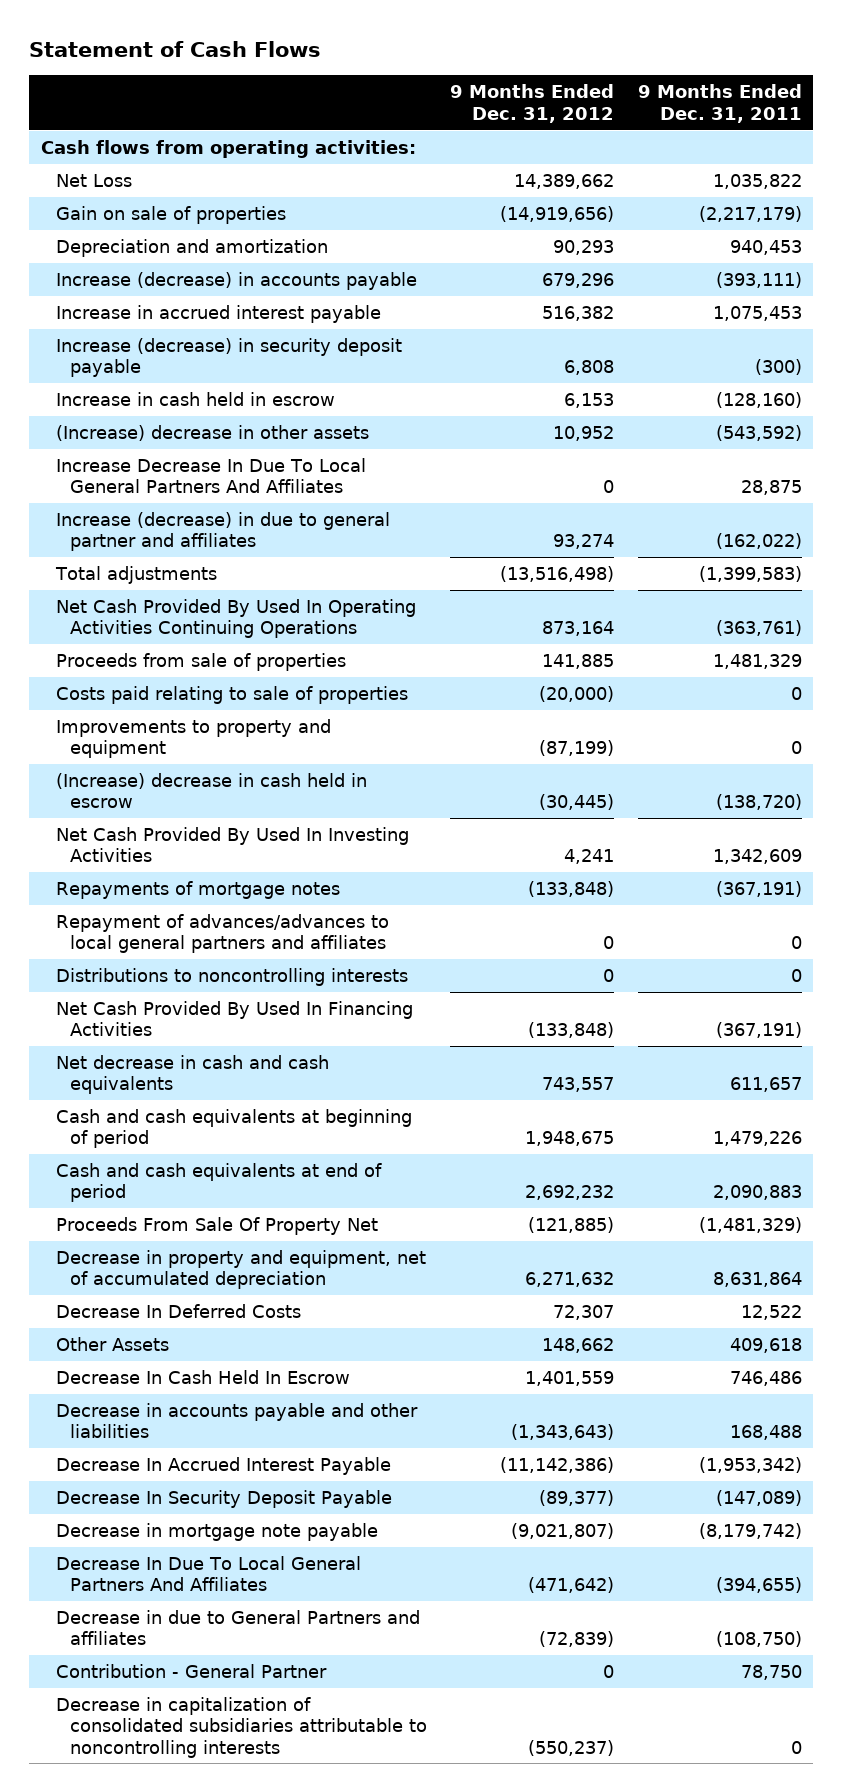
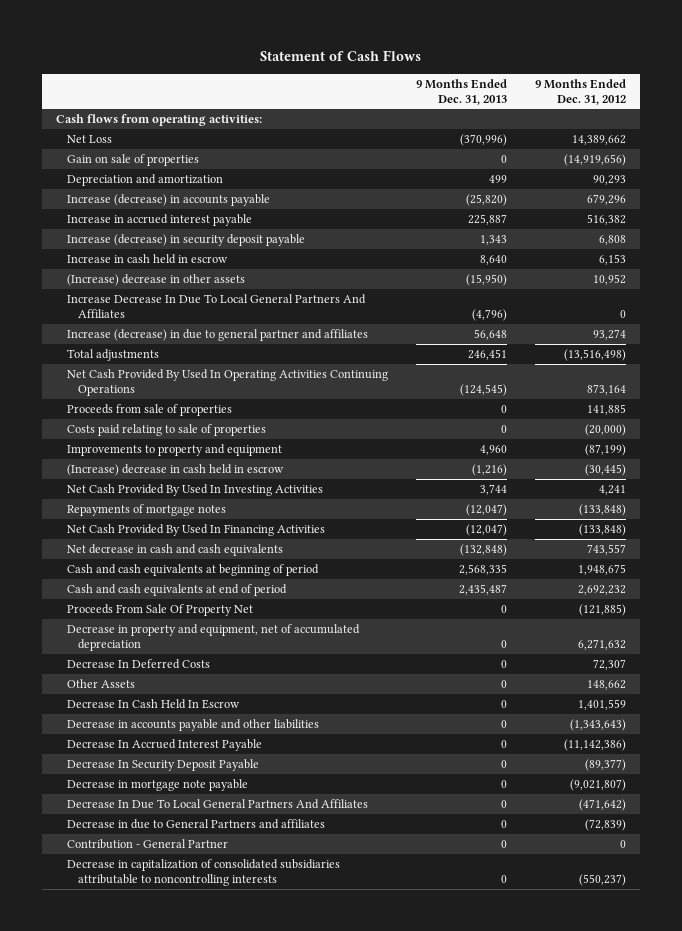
[637,84,802,123] 9 Months Ended Dec. 31, 2011 -> none
none -> [415,78,507,105] 9 Months Ended Dec. 31, 2013
[55,913,389,954] Repayment of advances/advances to local general partners and affiliates -> none
[55,967,408,986] Distributions to noncontrolling interests -> none

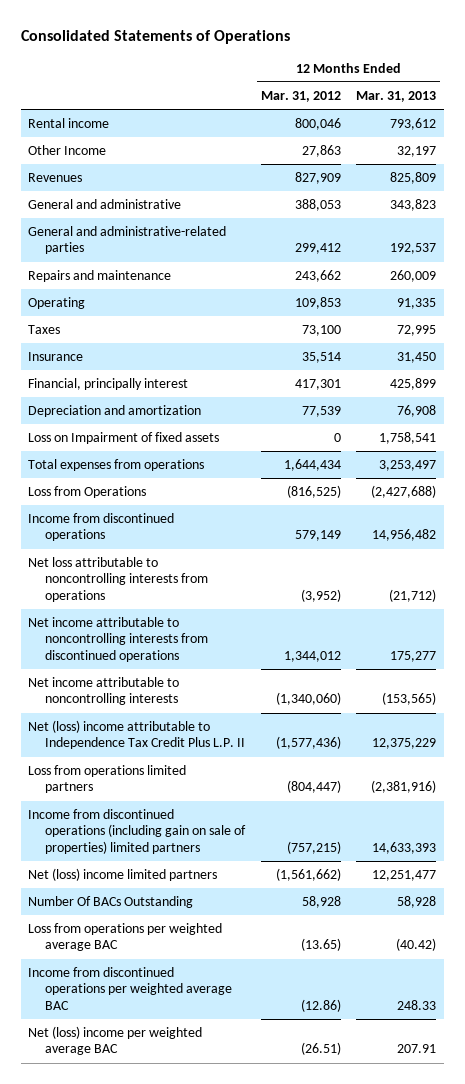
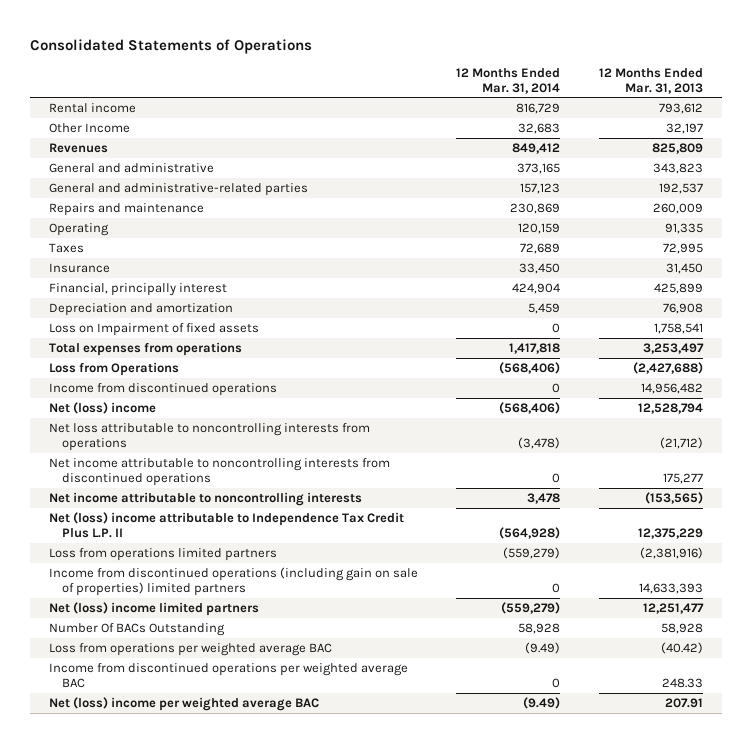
[260,90,341,102] Mar. 31, 2012 -> none
none -> [456,67,561,94] 12 Months Ended Mar. 31, 2014
none -> [48,401,156,414] Net (loss) income

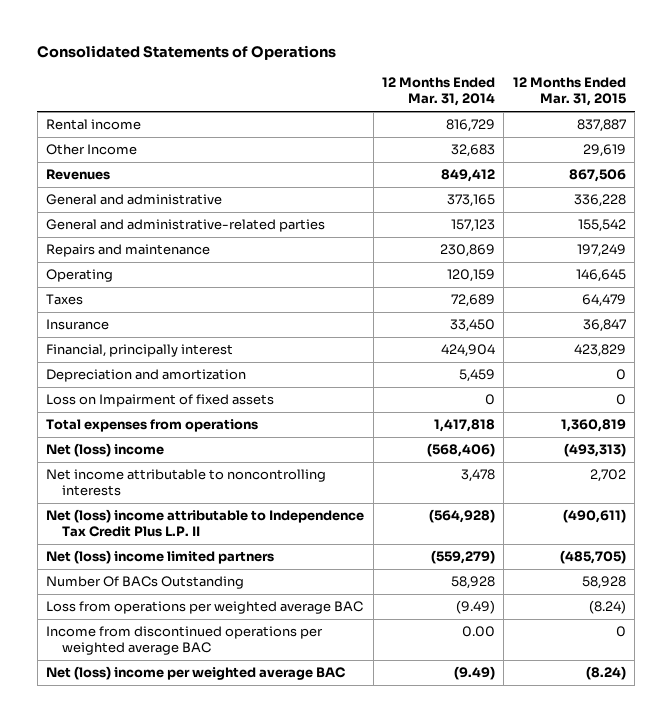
[598,67,703,94] 12 Months Ended Mar. 31, 2013 -> none
none -> [512,77,626,107] 12 Months Ended Mar. 31, 2015
[48,361,179,376] Loss from Operations -> none
[48,382,277,396] Income from discontinued operations -> none
[48,422,370,451] Net loss attributable to noncontrolling interests from operations -> none
[48,457,390,486] Net income attributable to noncontrolling interests from discontinued operations -> none
[48,547,277,561] Loss from operations limited partners -> none
[48,566,418,596] Income from discontinued operations (including gain on sale of properties) limited partners -> none
[552,677,561,688] 0 -> [461,626,495,638] 0.00

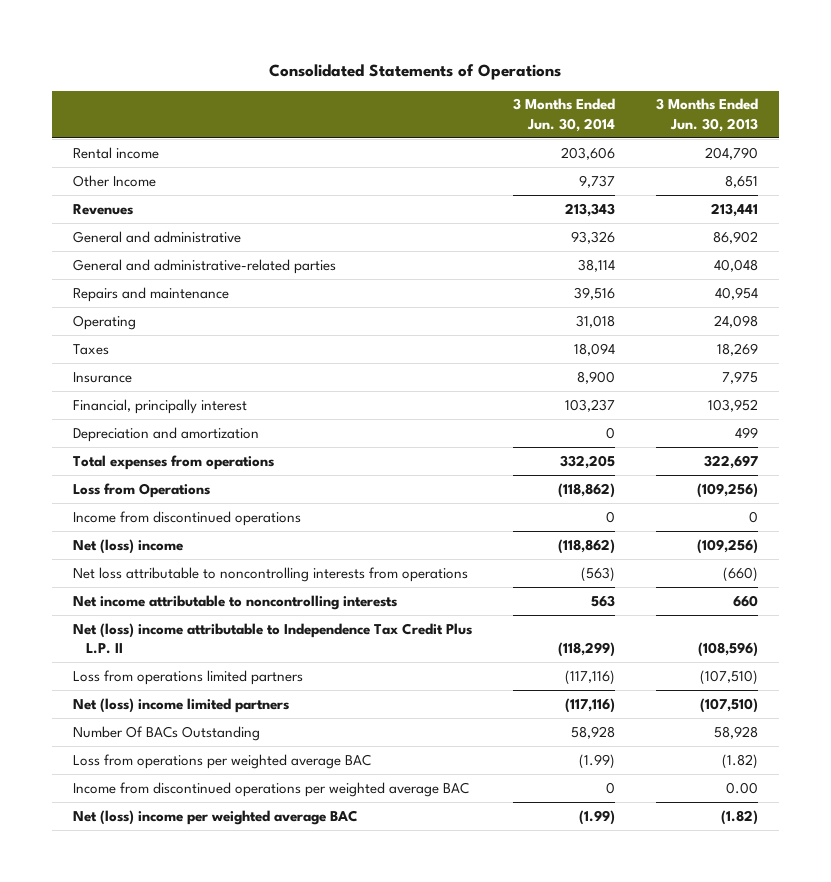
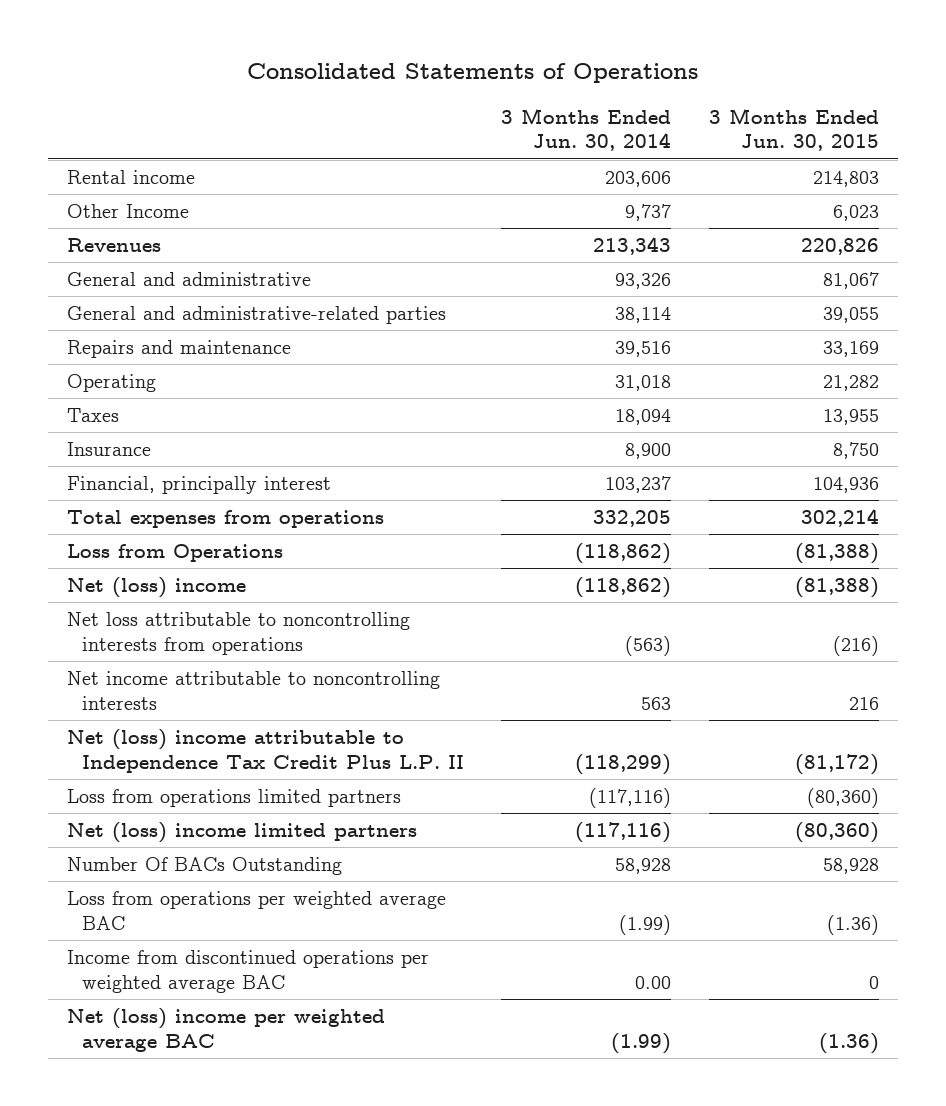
[656,98,759,132] 3 Months Ended Jun. 30, 2013 -> none
none -> [709,107,880,152] 3 Months Ended Jun. 30, 2015
[72,426,259,442] Depreciation and amortization -> none
[72,510,301,526] Income from discontinued operations -> none
[605,781,615,794] 0 -> [635,975,672,989] 0.00

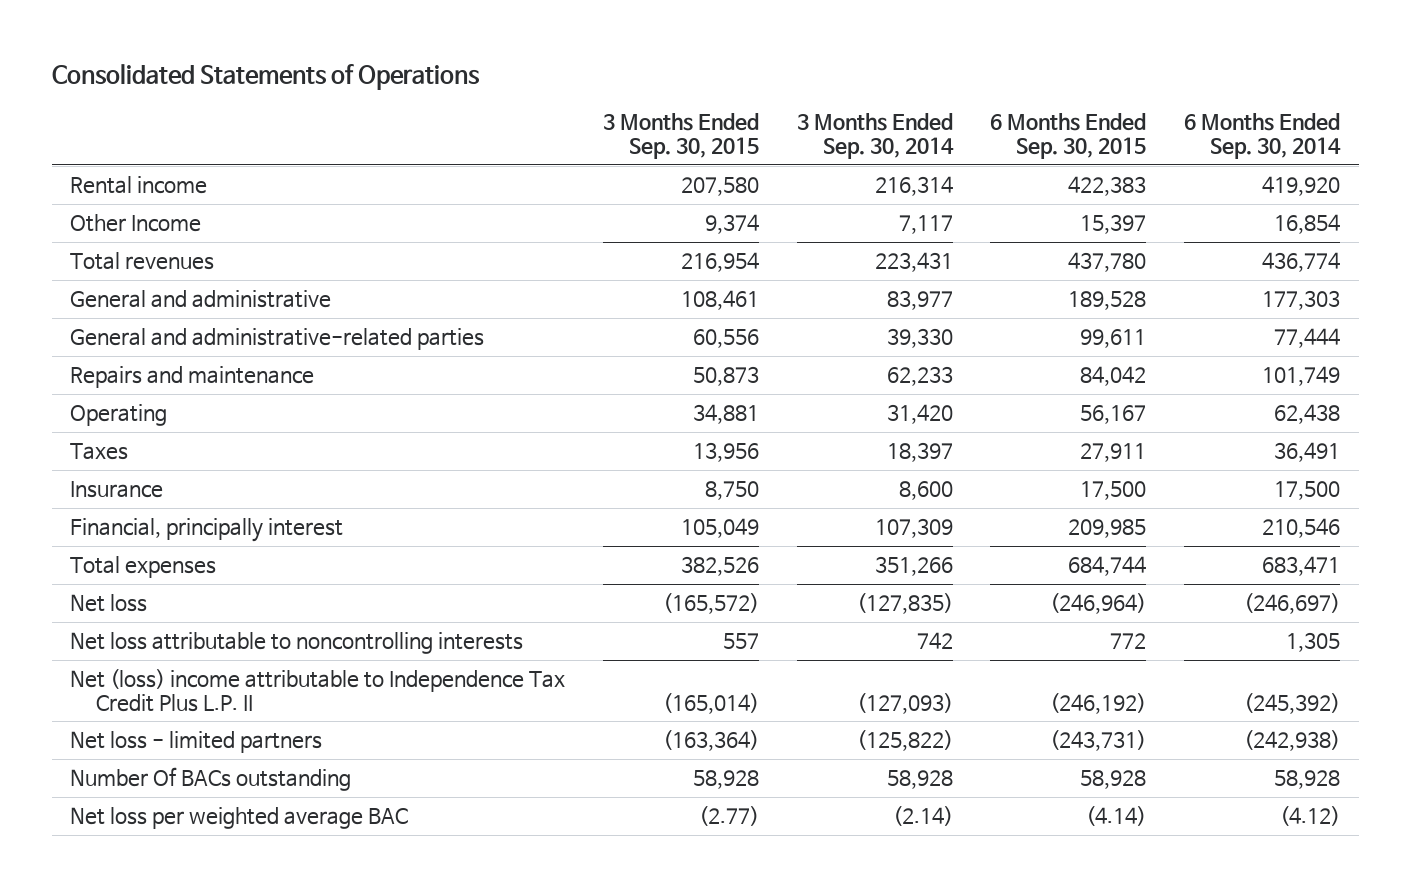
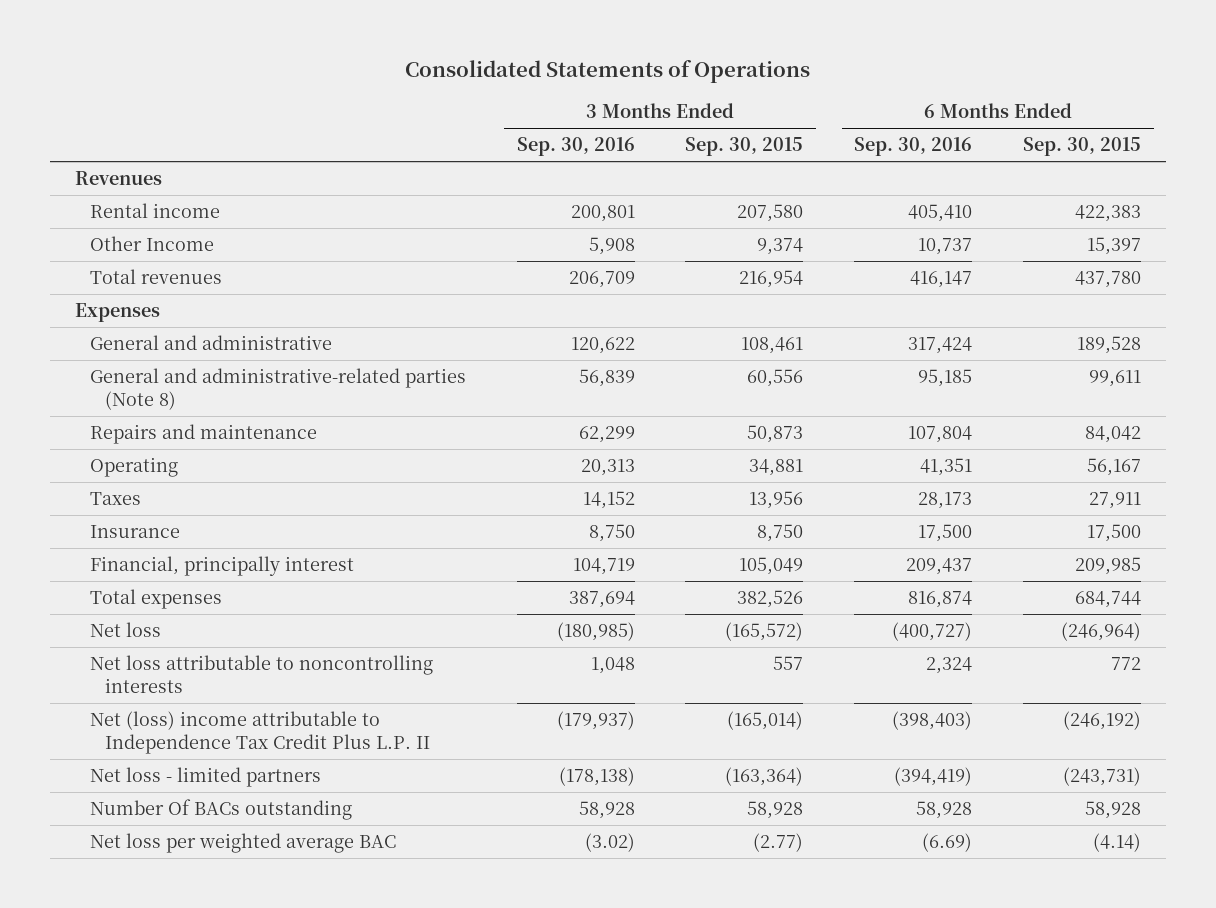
[796,113,954,160] 3 Months Ended Sep. 30, 2014 -> none
[1184,113,1342,160] 6 Months Ended Sep. 30, 2014 -> none
none -> [516,137,635,157] Sep. 30, 2016
none -> [854,137,973,157] Sep. 30, 2016
none -> [75,170,163,185] Revenues
none -> [75,302,161,322] Expenses
[70,328,485,351] General and administrative-related parties -> [90,367,467,410] General and administrative-related parties (Note 8)

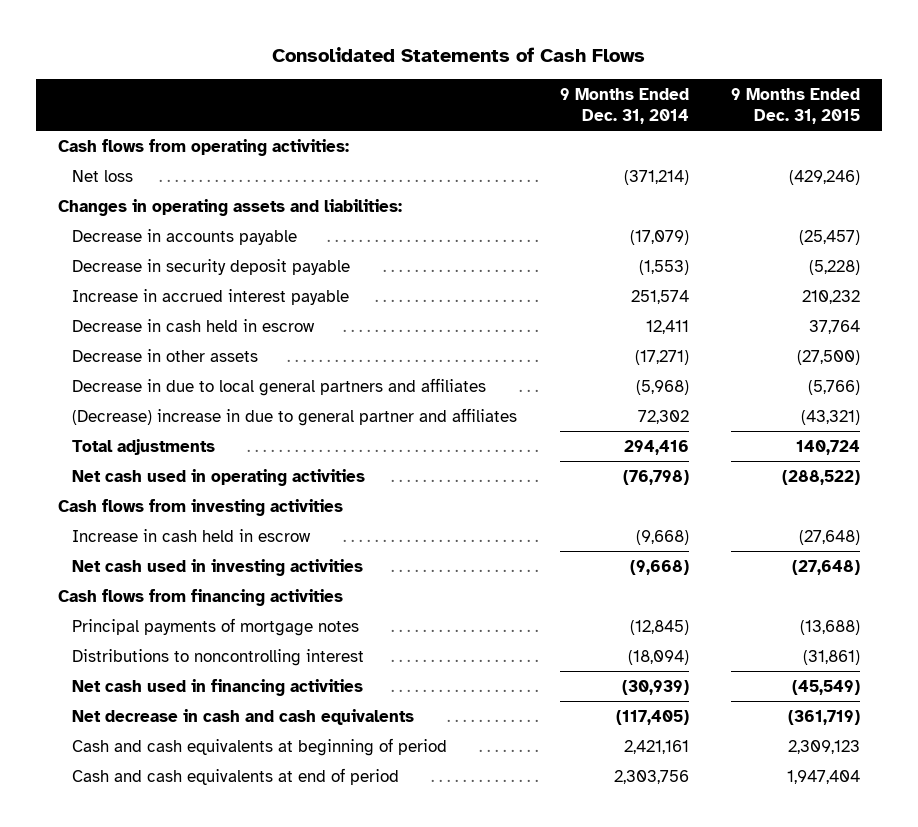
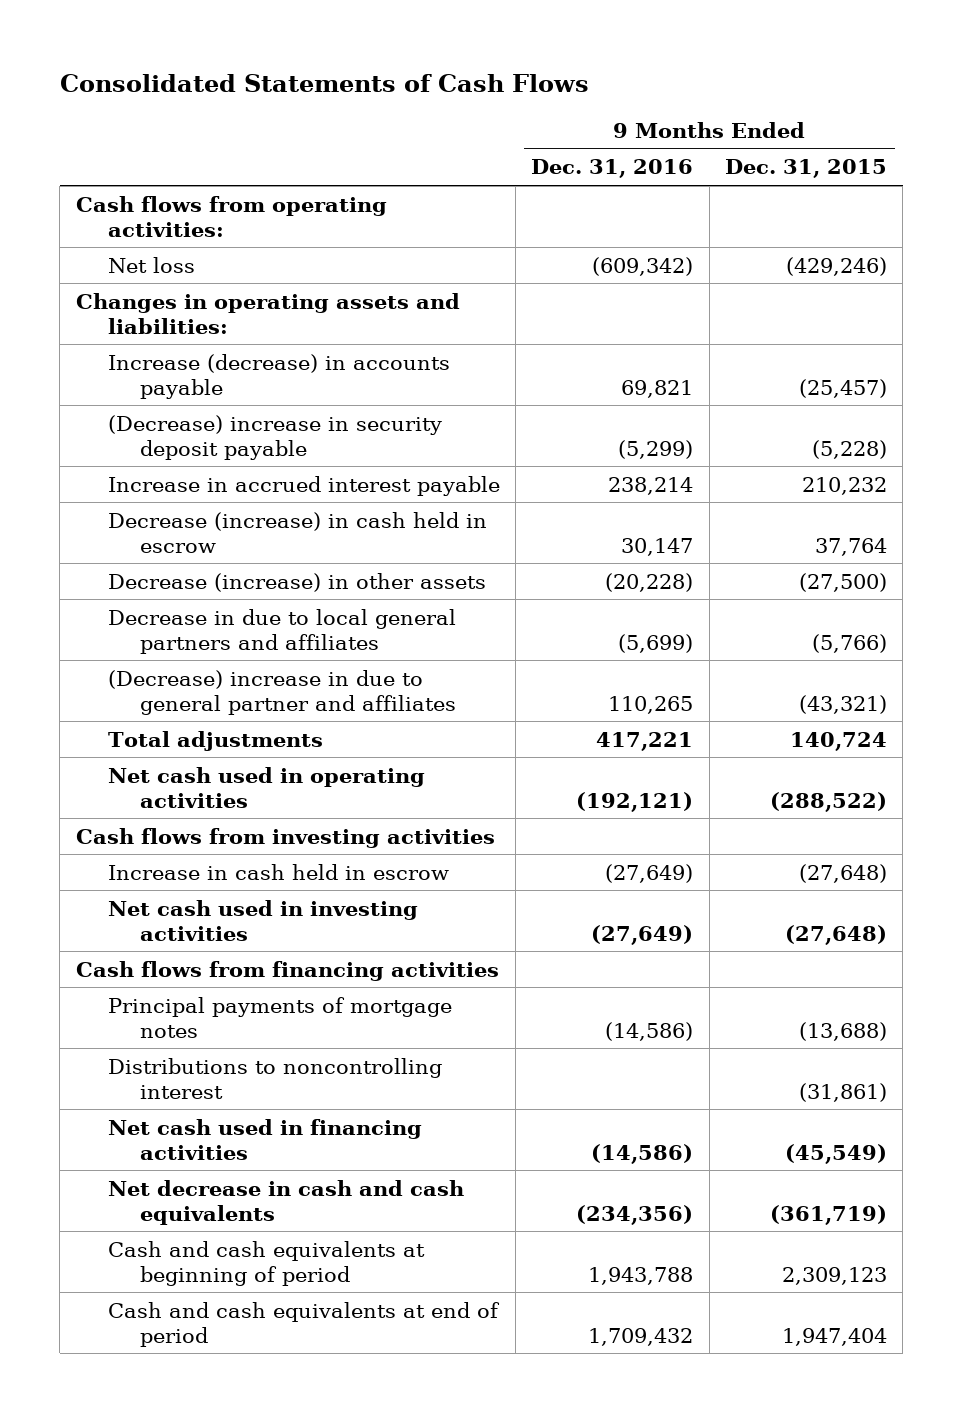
[559,87,689,125] 9 Months Ended Dec. 31, 2014 -> none
none -> [531,159,694,179] Dec. 31, 2016
[71,228,297,245] Decrease in accounts payable -> [107,353,450,399] Increase (decrease) in accounts payable
[71,258,350,275] Decrease in security deposit payable -> [107,414,442,460] (Decrease) increase in security deposit payable
[71,318,315,332] Decrease in cash held in escrow -> [107,511,487,553] Decrease (increase) in cash held in escrow
[71,348,258,362] Decrease in other assets -> [107,572,486,592] Decrease (increase) in other assets

